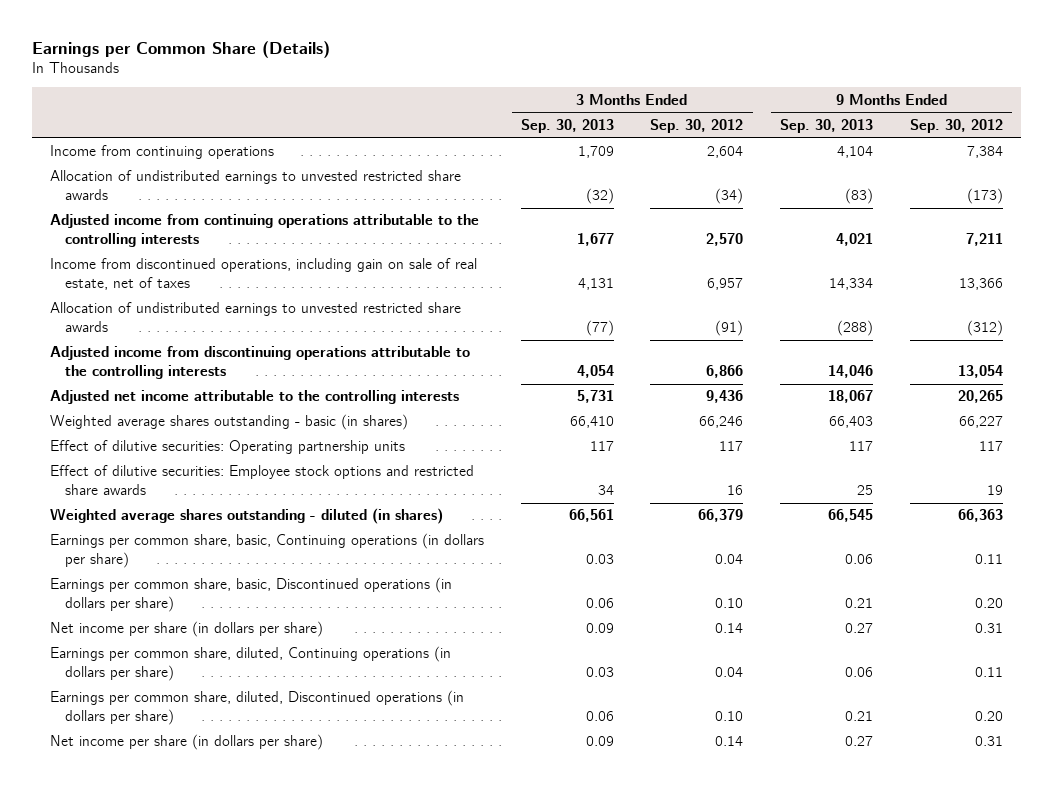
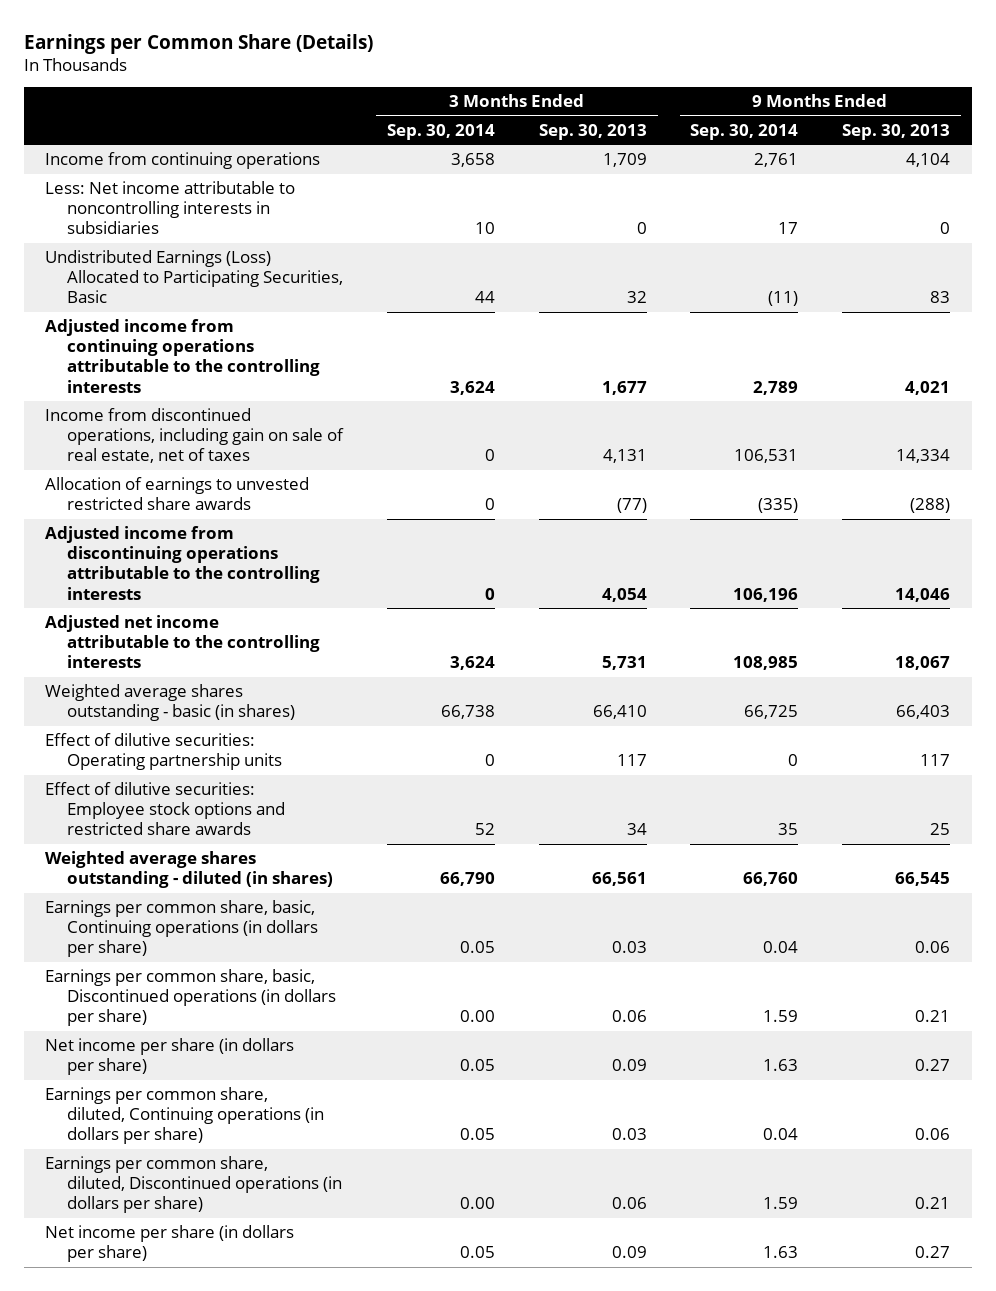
[650,119,744,134] Sep. 30, 2012 -> none
[909,119,1003,134] Sep. 30, 2012 -> none
none -> [387,123,496,140] Sep. 30, 2014
none -> [690,123,799,140] Sep. 30, 2014
[50,170,462,200] Allocation of undistributed earnings to unvested restricted share awards -> none
none -> [45,181,296,235] Less: Net income attributable to noncontrolling interests in subsidiaries
none -> [45,250,344,304] Undistributed Earnings (Loss) Allocated to Participating Securities, Basic
[50,302,462,332] Allocation of undistributed earnings to unvested restricted share awards -> [45,477,310,511] Allocation of earnings to unvested restricted share awards

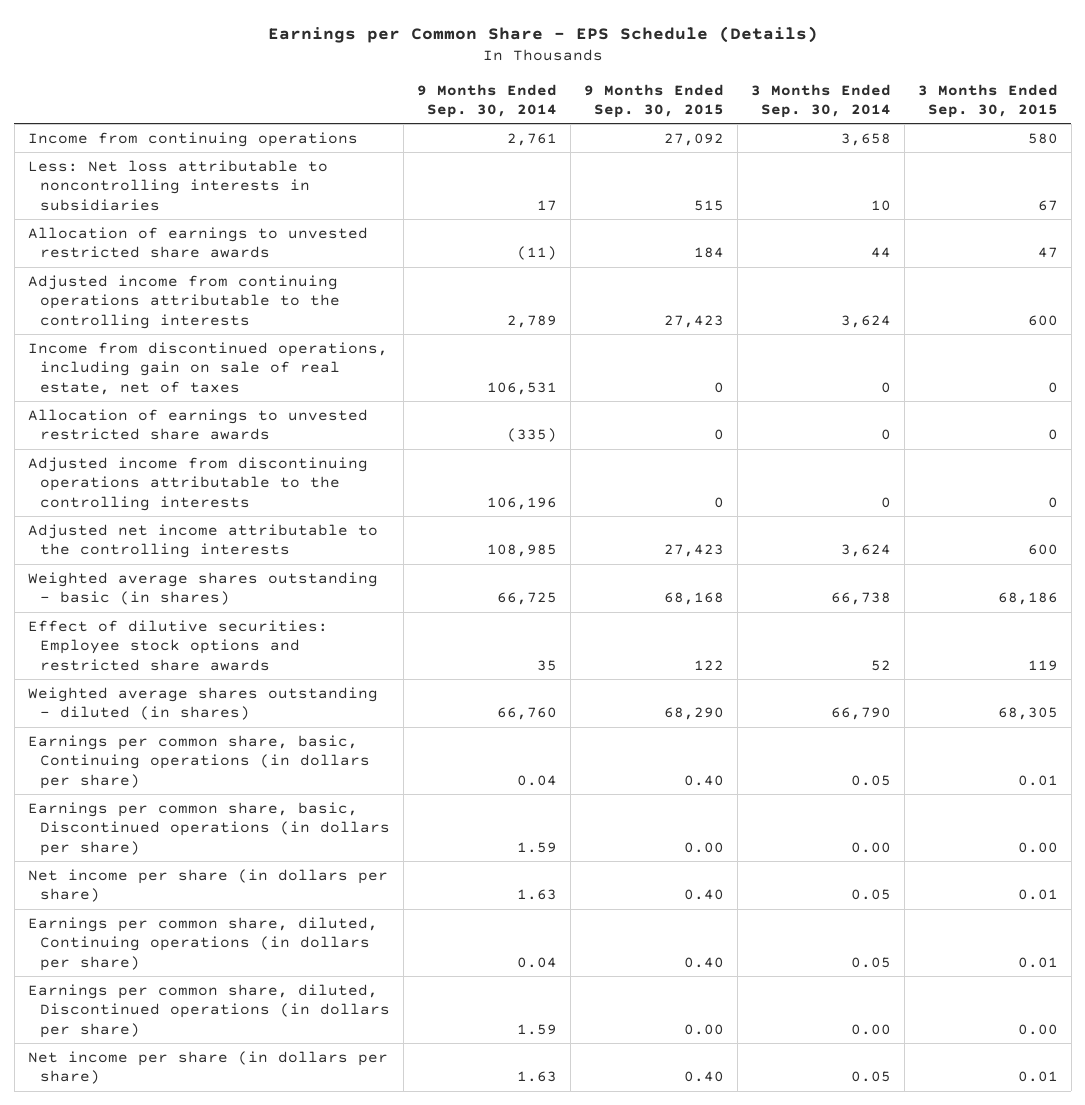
[23,33,373,54] Earnings per Common Share (Details) -> [267,25,818,43] Earnings per Common Share - EPS Schedule (Details)
[538,123,647,140] Sep. 30, 2013 -> none
[842,123,951,140] Sep. 30, 2013 -> none
none -> [583,83,724,119] 9 Months Ended Sep. 30, 2015
none -> [917,83,1058,119] 3 Months Ended Sep. 30, 2015
[45,181,296,235] Less: Net income attributable to noncontrolling interests in subsidiaries -> [27,159,328,211] Less: Net loss attributable to noncontrolling interests in subsidiaries
[45,250,344,304] Undistributed Earnings (Loss) Allocated to Participating Securities, Basic -> [27,226,368,259] Allocation of earnings to unvested restricted share awards
[45,733,283,771] Effect of dilutive securities: Operating partnership units -> none

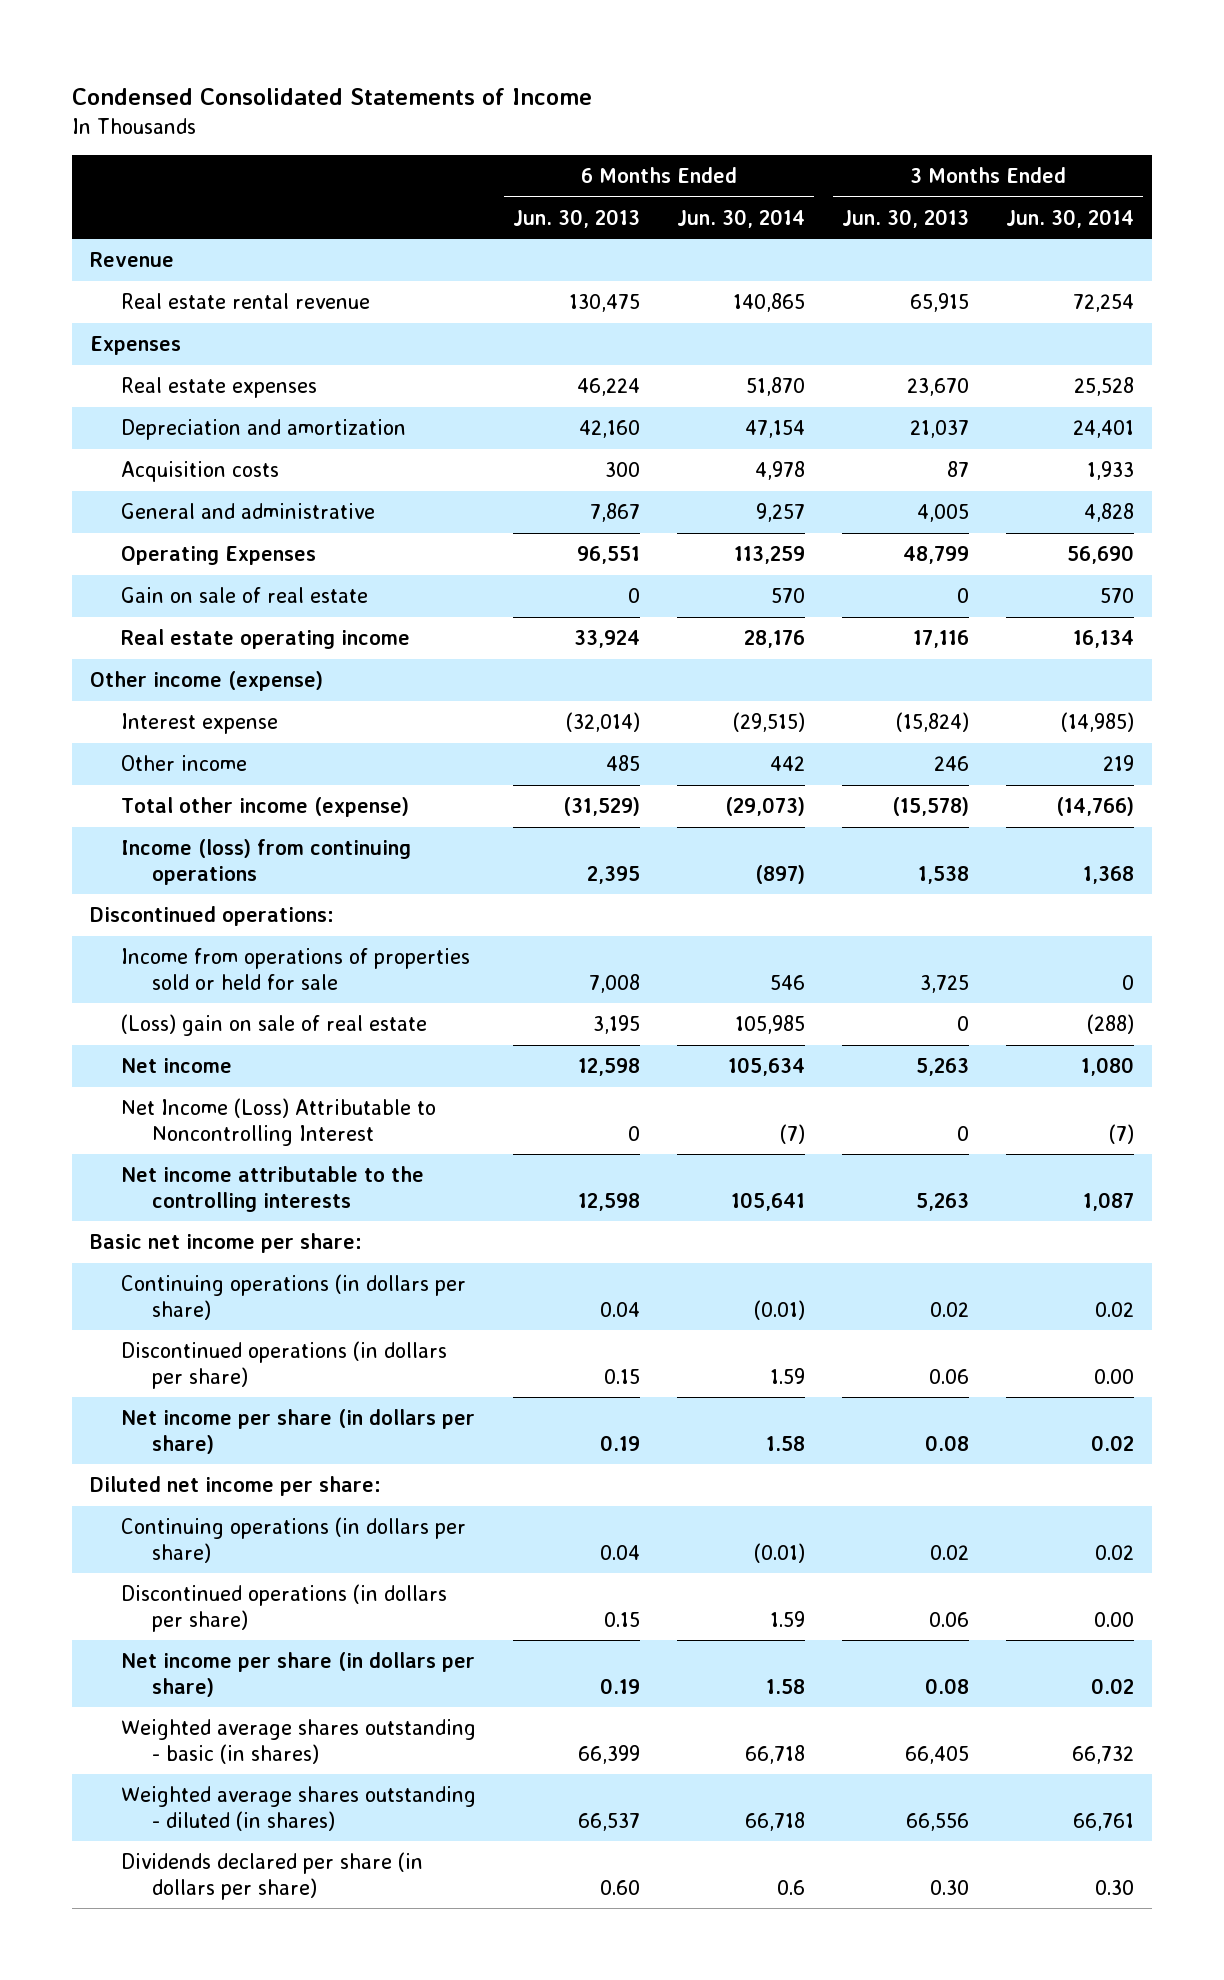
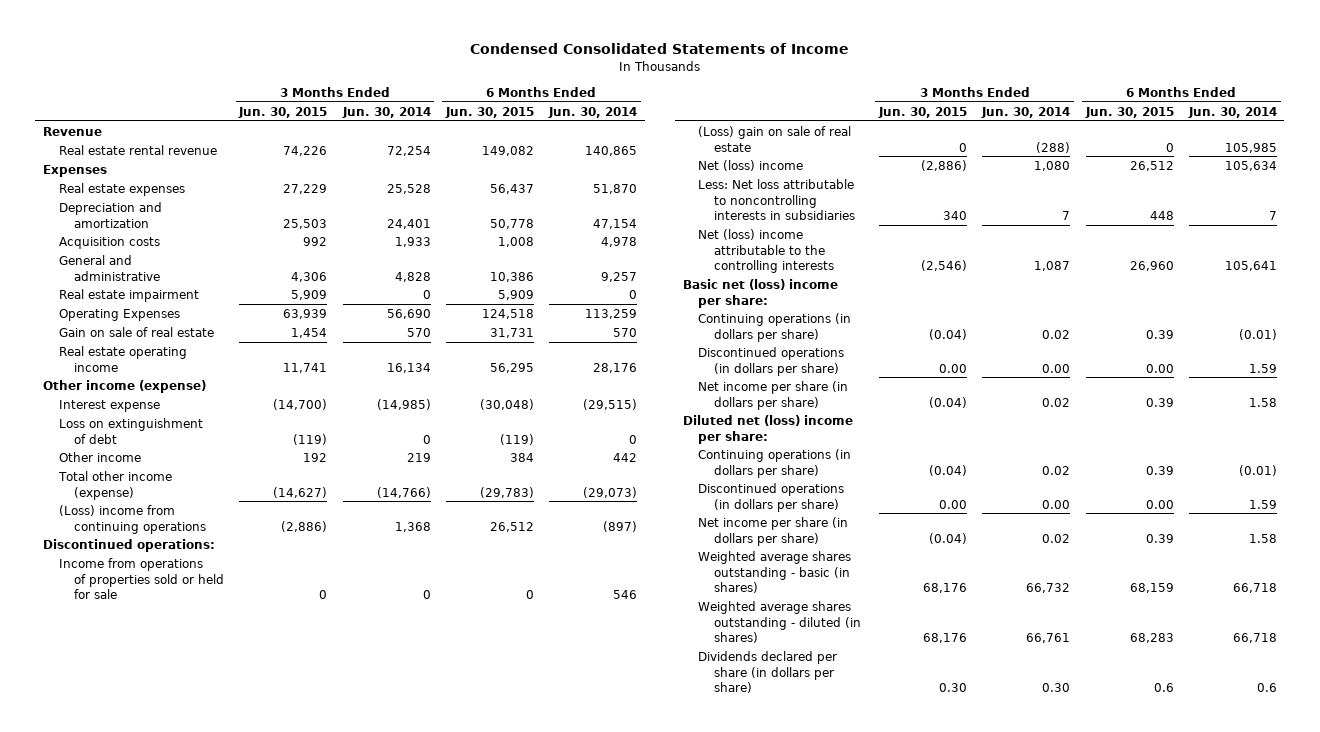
[513,208,641,228] Jun. 30, 2013 -> none
[841,208,969,228] Jun. 30, 2013 -> none
none -> [238,106,328,118] Jun. 30, 2015
none -> [444,106,534,118] Jun. 30, 2015
none -> [58,288,199,302] Real estate impairment
none -> [58,417,203,444] Loss on extinguishment of debt
[121,839,412,885] Income (loss) from continuing operations -> [58,504,207,534] (Loss) income from continuing operations
[121,1058,233,1074] Net income -> [698,159,804,171] Net (loss) income
[121,1098,437,1146] Net Income (Loss) Attributable to Noncontrolling Interest -> [698,178,856,221] Less: Net loss attributable to noncontrolling interests in subsidiaries
[780,1123,806,1144] (7) -> [1268,211,1277,221] 7
[1108,1123,1134,1144] (7) -> [1062,211,1071,221] 7
[121,1166,425,1212] Net income attributable to the controlling interests -> [698,228,835,274] Net (loss) income attributable to the controlling interests
[90,1233,363,1254] Basic net income per share: -> [682,278,838,308] Basic net (loss) income per share:
[90,1476,382,1497] Diluted net income per share: -> [682,414,853,444] Diluted net (loss) income per share:

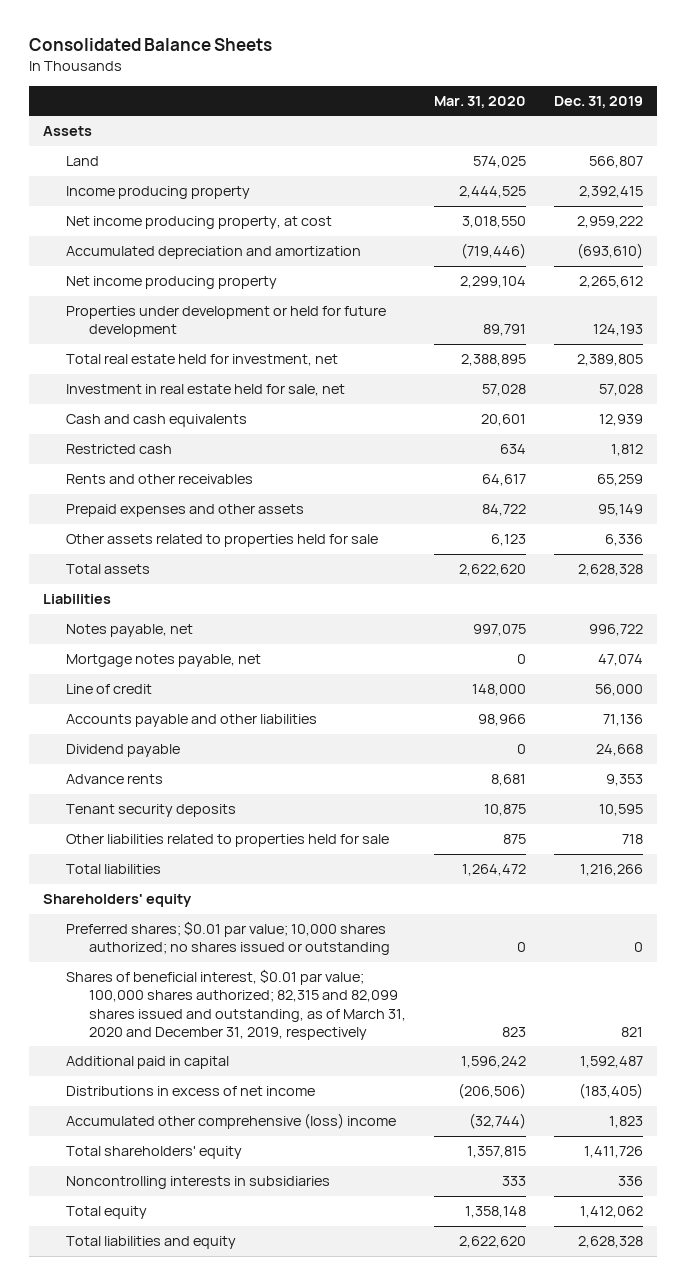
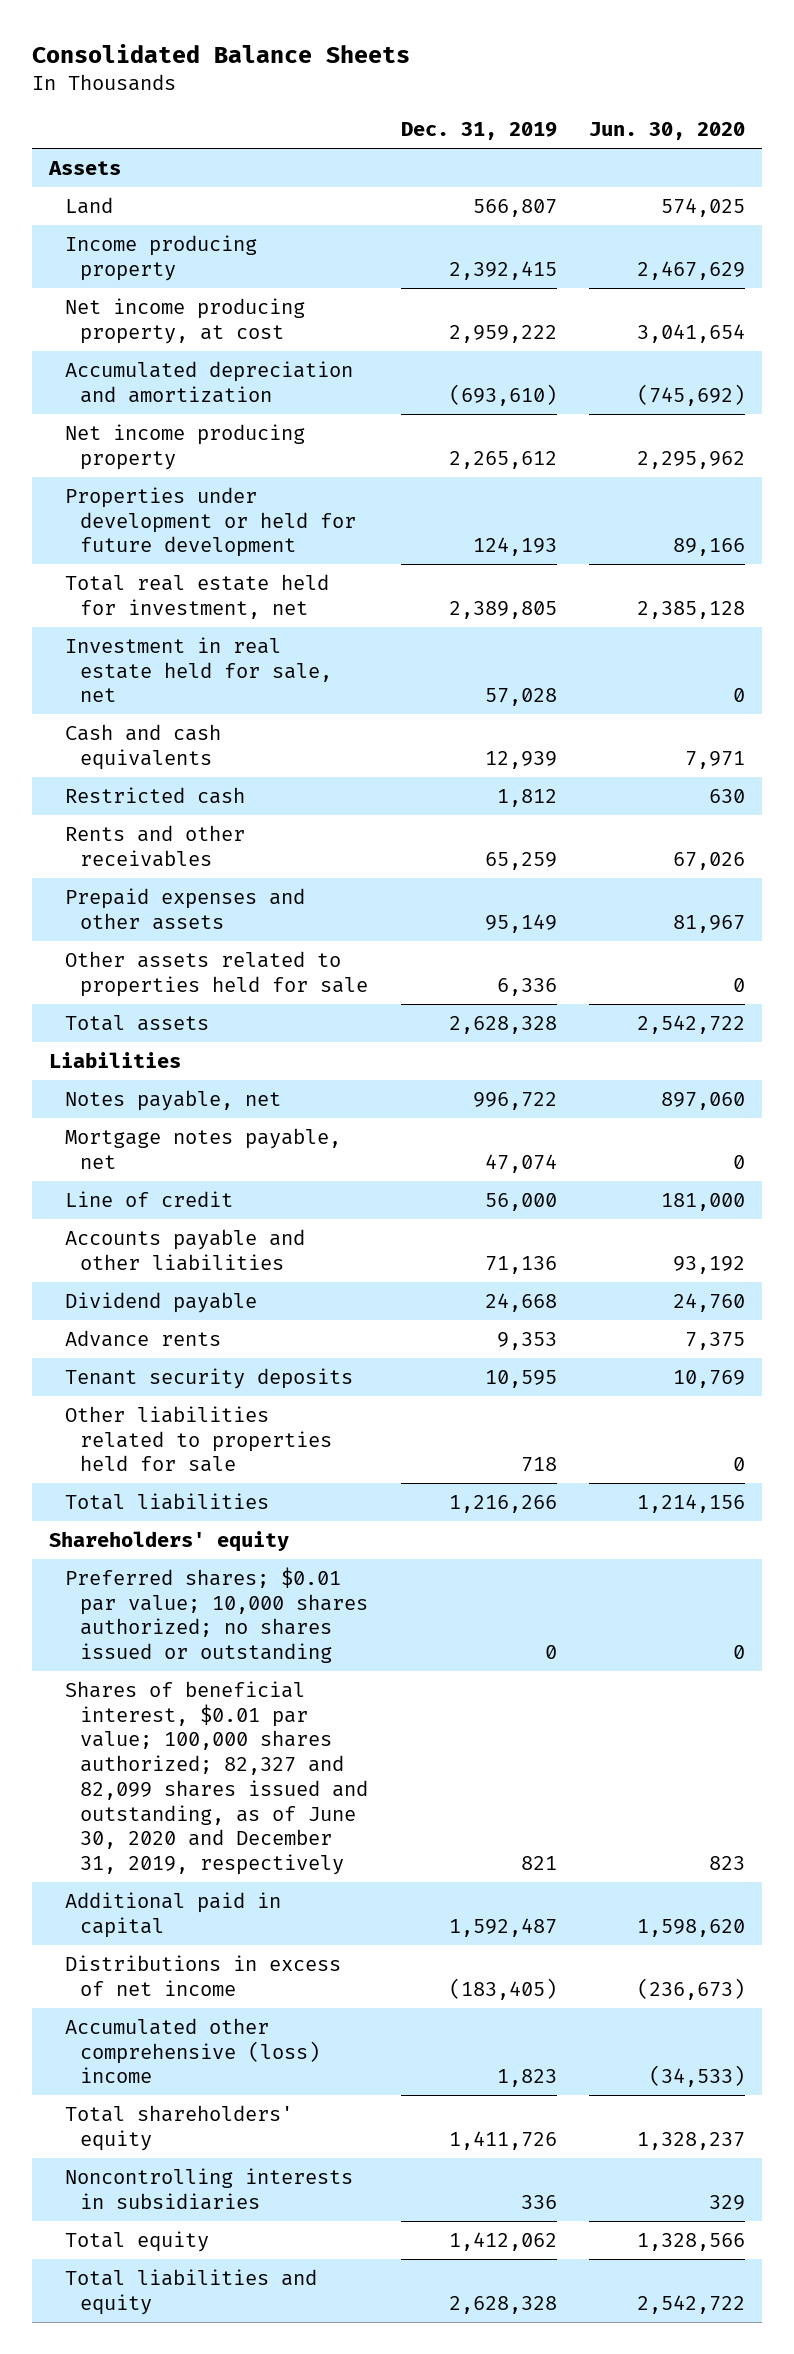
[433,95,526,108] Mar. 31, 2020 -> none
none -> [589,122,746,141] Jun. 30, 2020
[65,969,406,1040] Shares of beneficial interest, $0.01 par value; 100,000 shares authorized; 82,315 and 82,099 shares issued and outstanding, as of March 31, 2020 and December 31, 2019, respectively -> [64,1680,369,1876] Shares of beneficial interest, $0.01 par value; 100,000 shares authorized; 82,327 and 82,099 shares issued and outstanding, as of June 30, 2020 and December 31, 2019, respectively

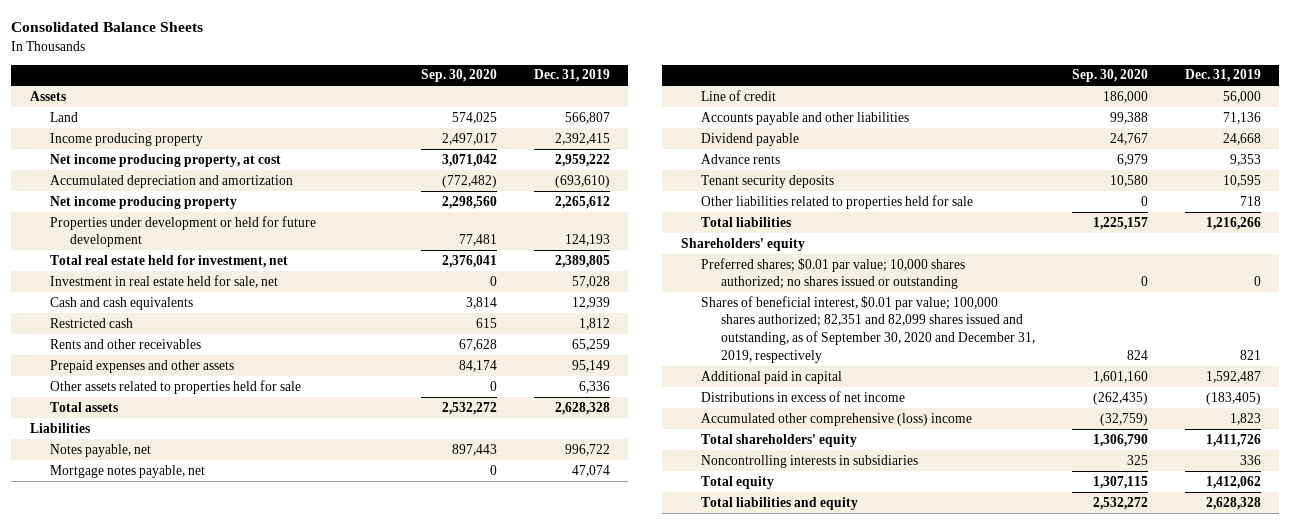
[589,122,746,141] Jun. 30, 2020 -> none
none -> [421,69,498,83] Sep. 30, 2020
[64,1680,369,1876] Shares of beneficial interest, $0.01 par value; 100,000 shares authorized; 82,327 and 82,099 shares issued and outstanding, as of June 30, 2020 and December 31, 2019, respectively -> [700,295,1036,363] Shares of beneficial interest, $0.01 par value; 100,000 shares authorized; 82,351 and 82,099 shares issued and outstanding, as of September 30, 2020 and December 31, 2019, respectively

